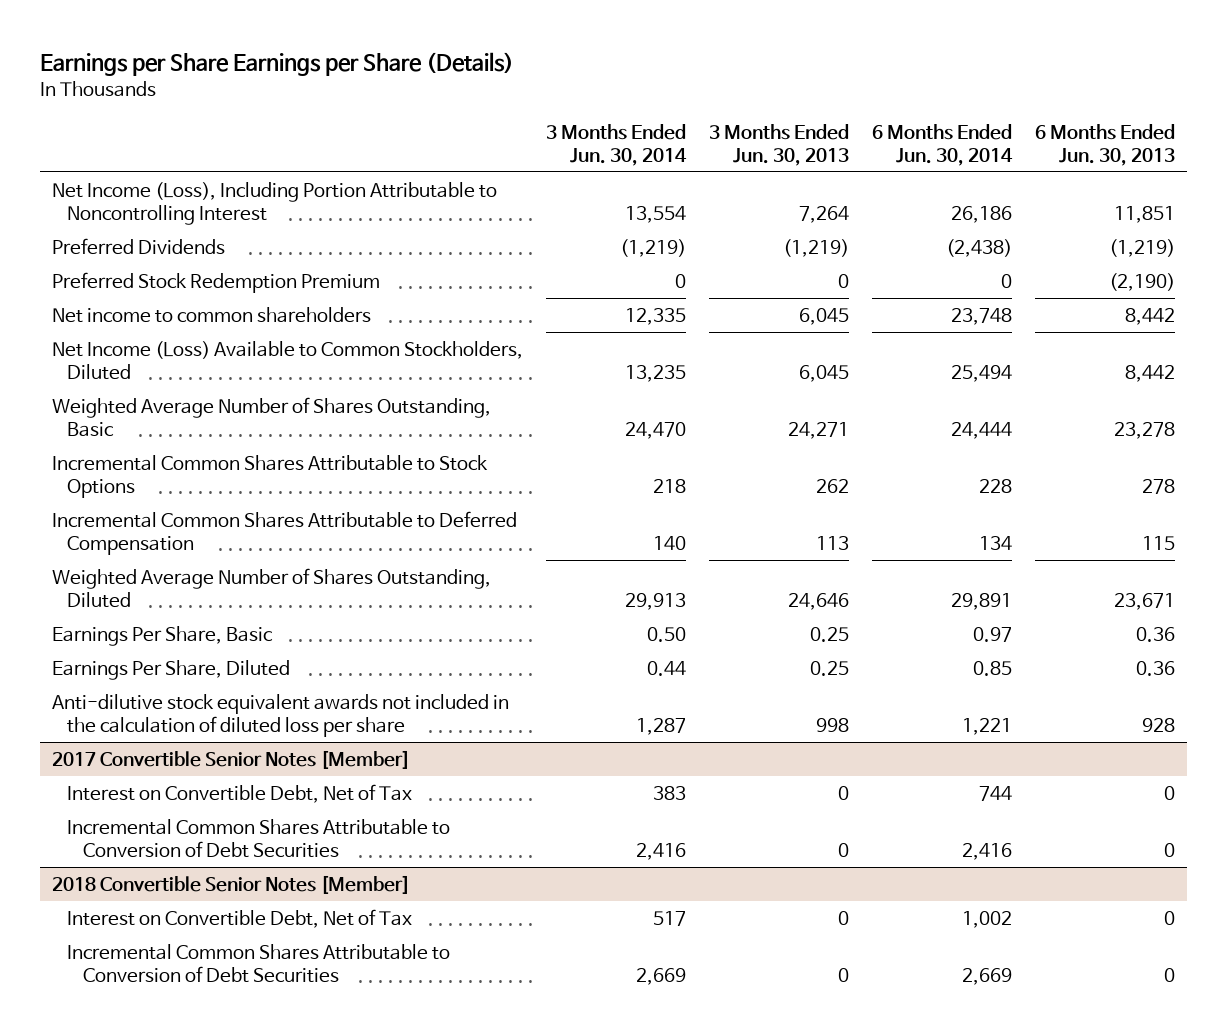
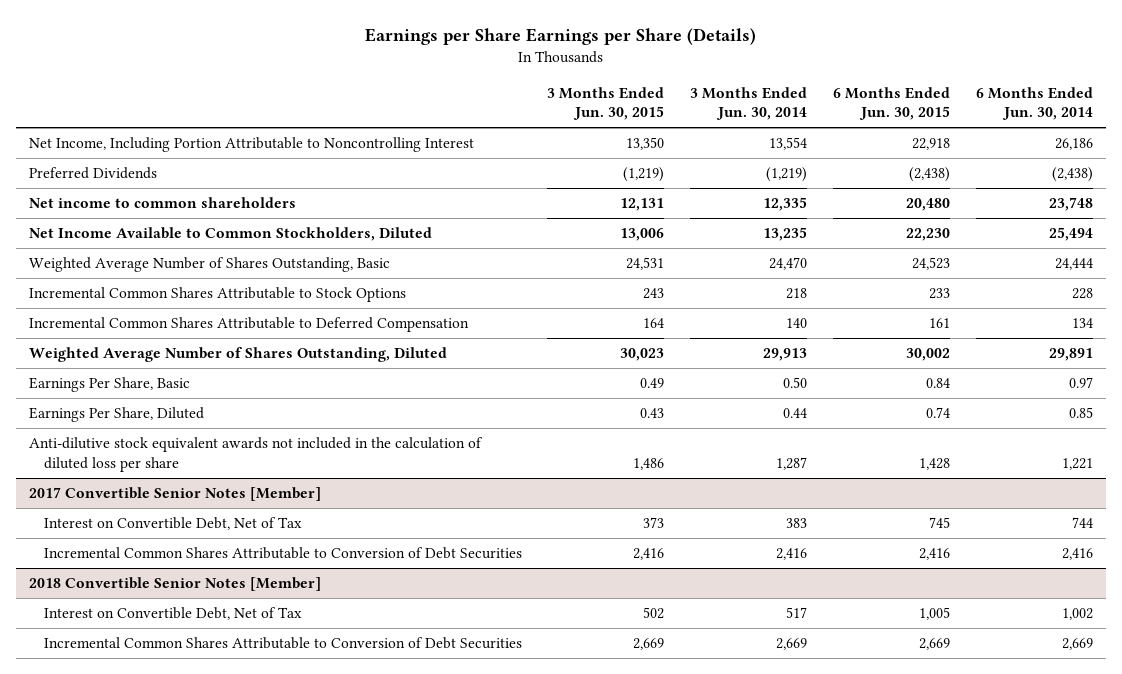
[708,123,849,167] 3 Months Ended Jun. 30, 2013 -> none
[1035,123,1176,167] 6 Months Ended Jun. 30, 2013 -> none
none -> [547,86,665,121] 3 Months Ended Jun. 30, 2015
none -> [833,86,951,121] 6 Months Ended Jun. 30, 2015
[51,181,497,226] Net Income (Loss), Including Portion Attributable to Noncontrolling Interest -> [29,137,475,153] Net Income, Including Portion Attributable to Noncontrolling Interest
[51,271,380,293] Preferred Stock Redemption Premium -> none
[51,340,523,381] Net Income (Loss) Available to Common Stockholders, Diluted -> [29,227,433,242] Net Income Available to Common Stockholders, Diluted

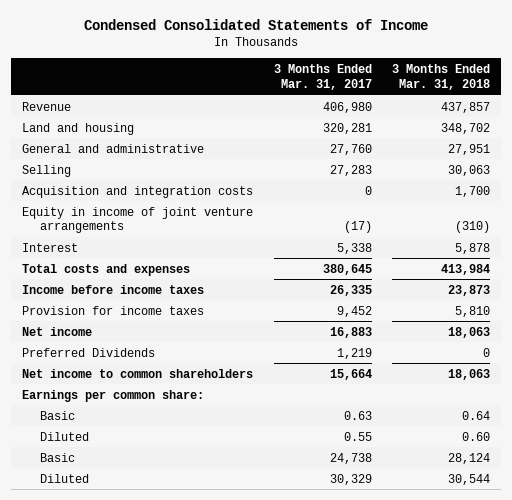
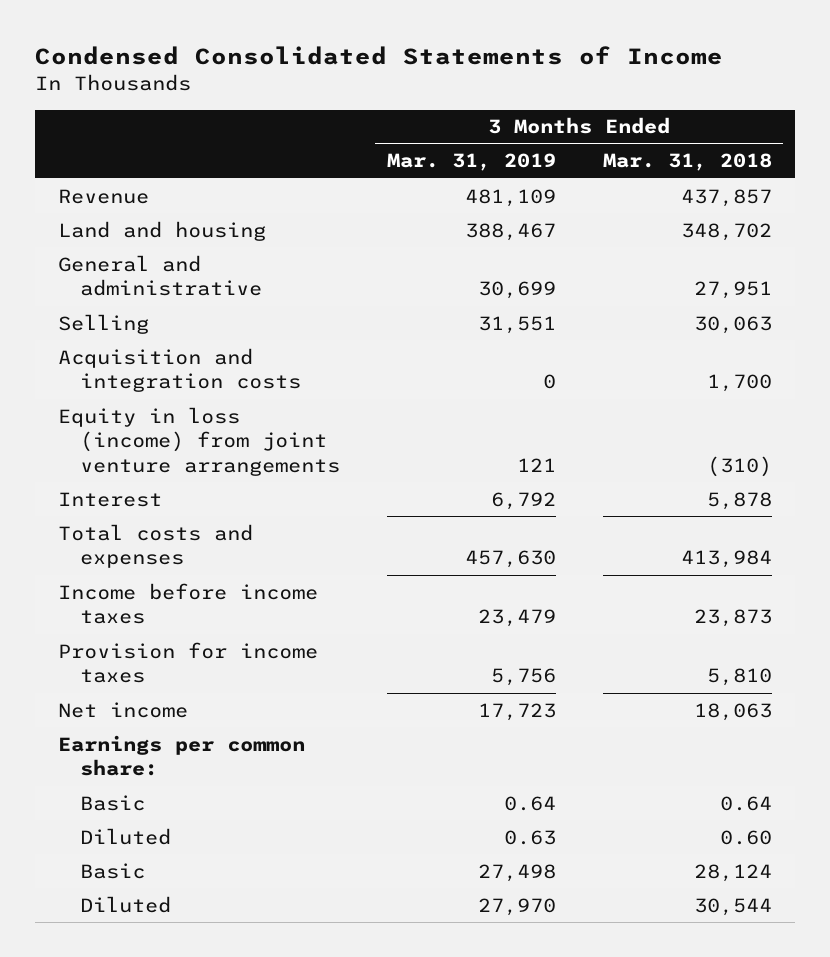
[273,64,372,90] 3 Months Ended Mar. 31, 2017 -> none
none -> [386,153,556,172] Mar. 31, 2019
[21,206,253,234] Equity in income of joint venture arrangements -> [57,406,341,476] Equity in loss (income) from joint venture arrangements
[21,347,155,357] Preferred Dividends -> none
[21,368,253,378] Net income to common shareholders -> none

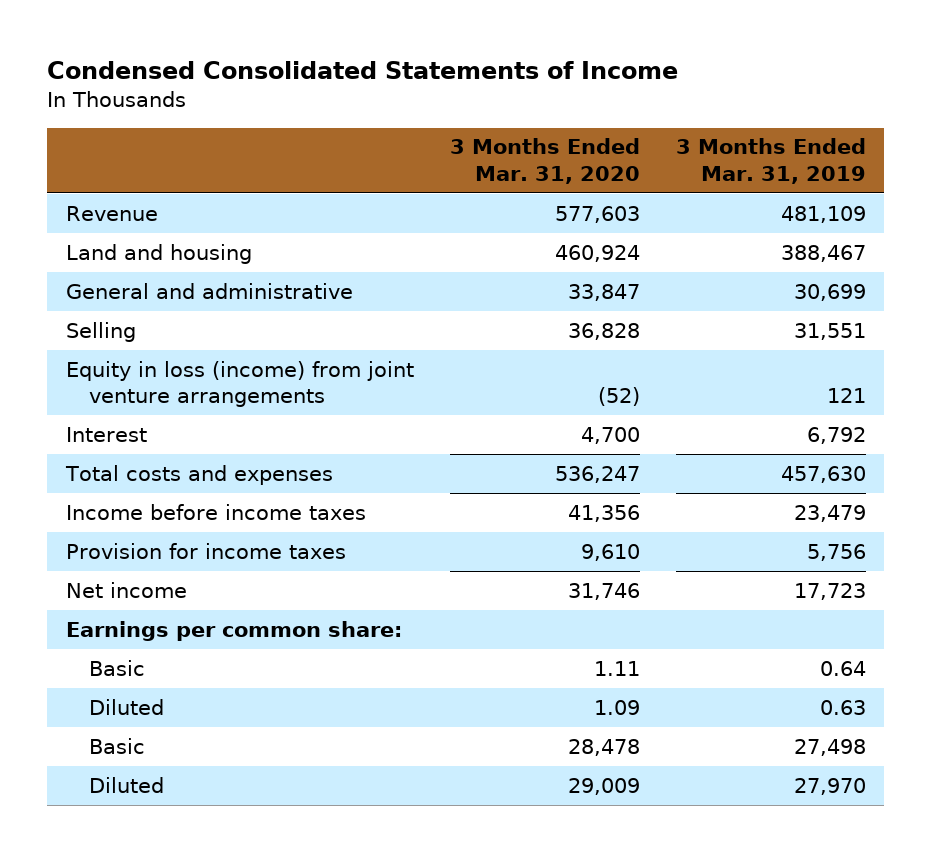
[602,153,772,172] Mar. 31, 2018 -> none
none -> [449,138,640,184] 3 Months Ended Mar. 31, 2020
[57,347,302,393] Acquisition and integration costs -> none

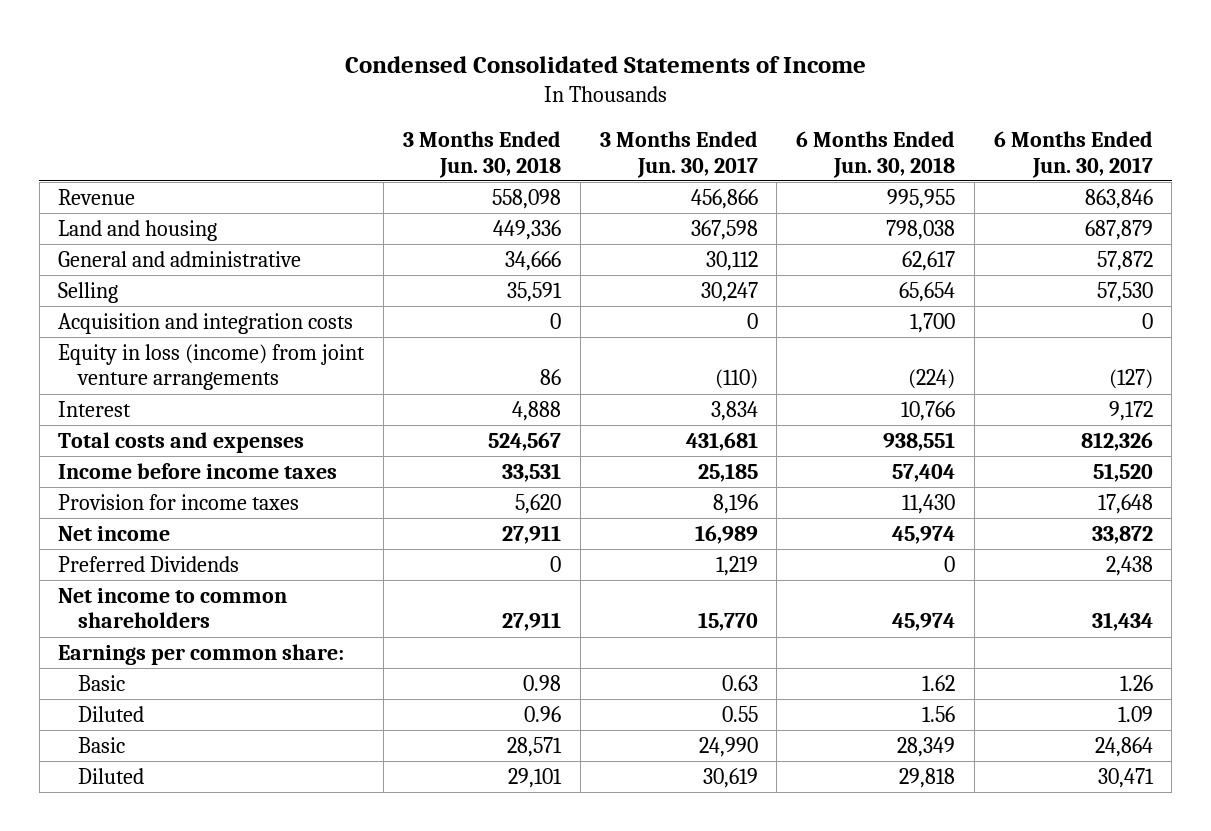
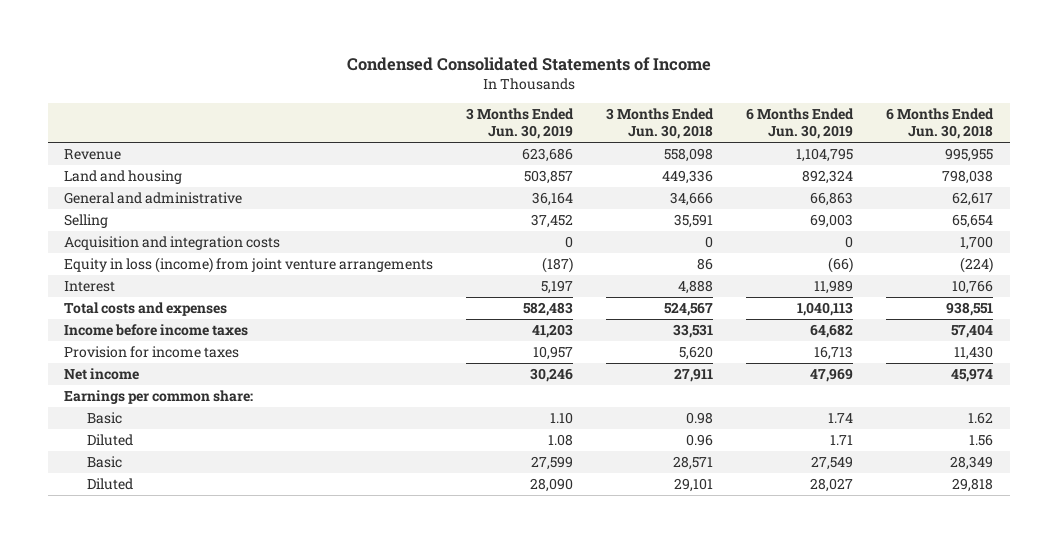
[599,131,758,178] 3 Months Ended Jun. 30, 2017 -> none
[993,131,1153,178] 6 Months Ended Jun. 30, 2017 -> none
none -> [466,107,575,140] 3 Months Ended Jun. 30, 2019
none -> [746,107,855,140] 6 Months Ended Jun. 30, 2019
[58,555,240,572] Preferred Dividends -> none
[58,587,288,629] Net income to common shareholders -> none

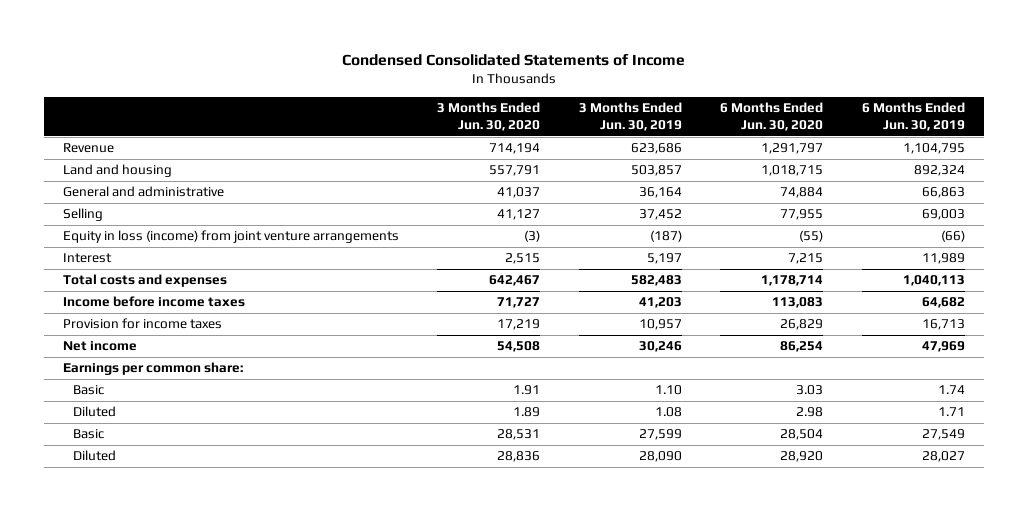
[606,107,715,140] 3 Months Ended Jun. 30, 2018 -> none
[886,107,995,140] 6 Months Ended Jun. 30, 2018 -> none
none -> [437,102,541,131] 3 Months Ended Jun. 30, 2020
none -> [720,102,824,131] 6 Months Ended Jun. 30, 2020
[64,235,281,250] Acquisition and integration costs -> none

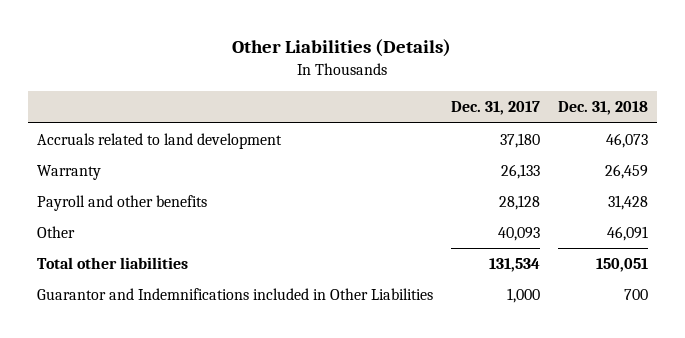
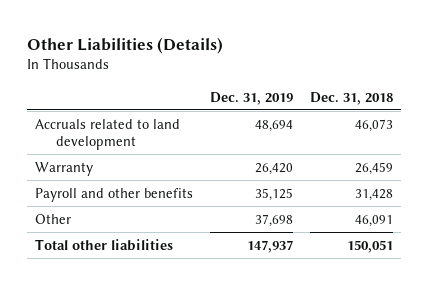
[450,101,540,116] Dec. 31, 2017 -> none
none -> [210,91,294,105] Dec. 31, 2019
[37,288,434,301] Guarantor and Indemnifications included in Other Liabilities -> none

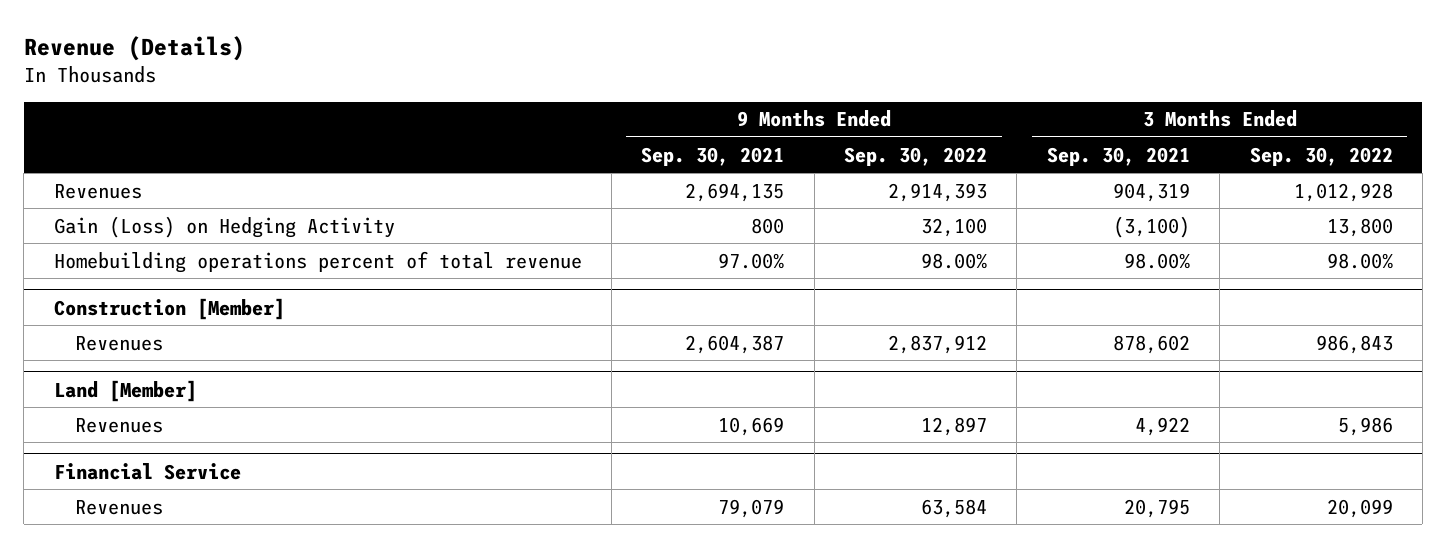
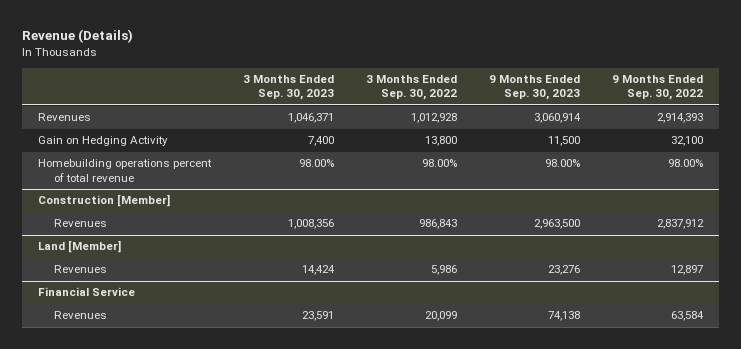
[641,146,785,166] Sep. 30, 2021 -> none
[1046,146,1190,166] Sep. 30, 2021 -> none
none -> [243,75,335,101] 3 Months Ended Sep. 30, 2023
none -> [488,75,580,101] 9 Months Ended Sep. 30, 2023
[53,215,395,238] Gain (Loss) on Hedging Activity -> [38,136,169,147] Gain on Hedging Activity

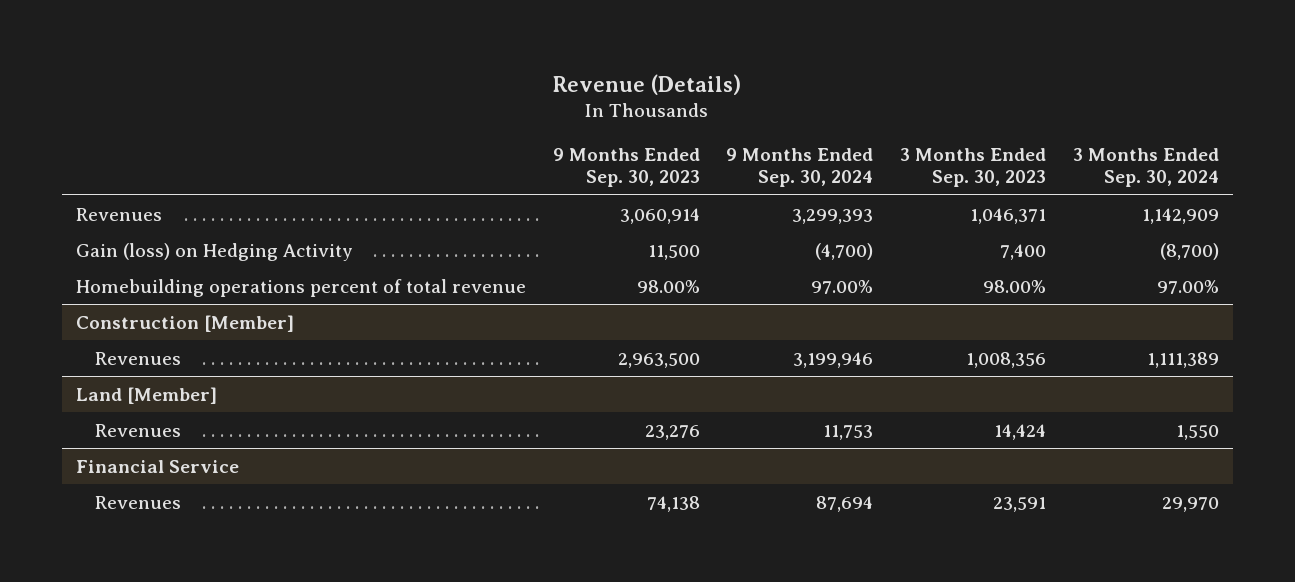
[365,75,457,101] 3 Months Ended Sep. 30, 2022 -> none
[611,75,703,101] 9 Months Ended Sep. 30, 2022 -> none
none -> [726,147,874,188] 9 Months Ended Sep. 30, 2024
none -> [1073,147,1220,188] 3 Months Ended Sep. 30, 2024
[38,136,169,147] Gain on Hedging Activity -> [75,242,353,261] Gain (loss) on Hedging Activity

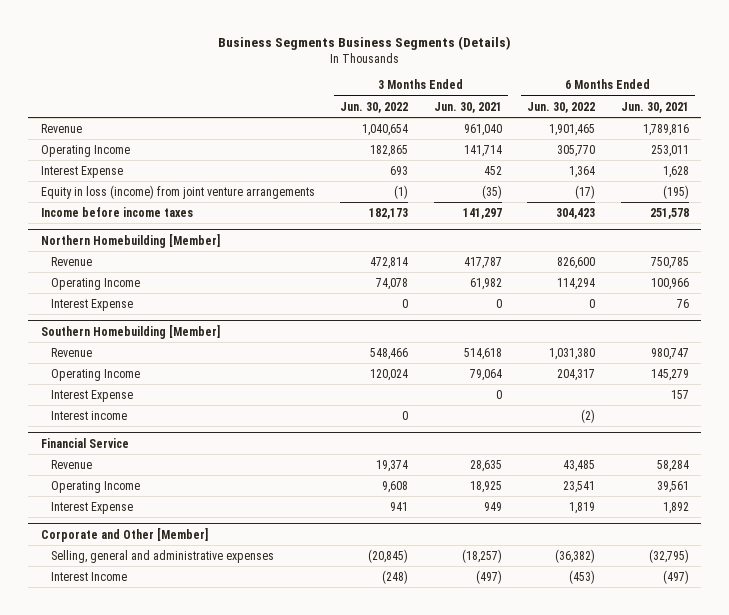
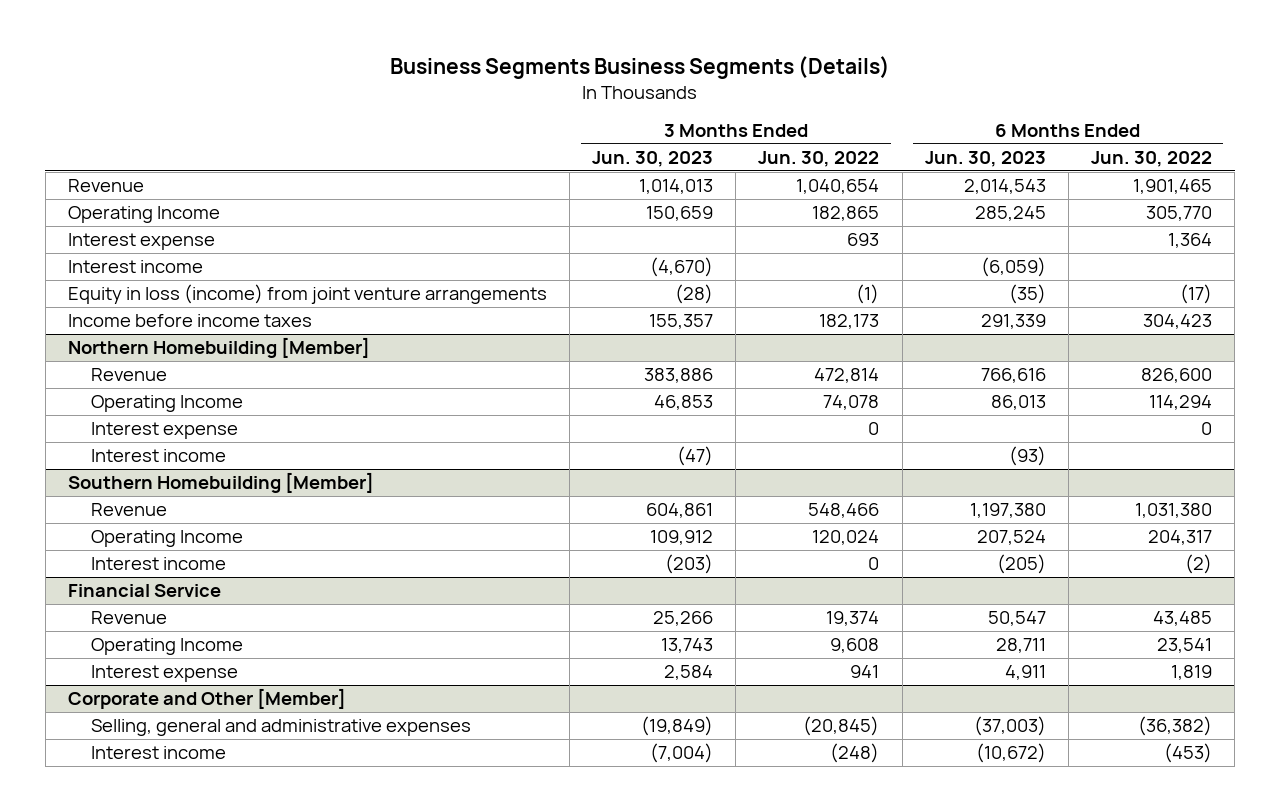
[433,101,502,113] Jun. 30, 2021 -> none
[620,101,689,113] Jun. 30, 2021 -> none
none -> [592,150,714,167] Jun. 30, 2023
none -> [924,150,1046,167] Jun. 30, 2023
[40,165,123,178] Interest Expense -> [67,233,215,251] Interest expense
none -> [67,260,203,274] Interest income
[51,298,134,311] Interest Expense -> [91,422,239,440] Interest expense
none -> [91,449,227,463] Interest income
[51,389,134,402] Interest Expense -> none
[51,501,134,514] Interest Expense -> [91,665,239,683] Interest expense
[51,571,128,581] Interest Income -> [91,746,227,760] Interest income

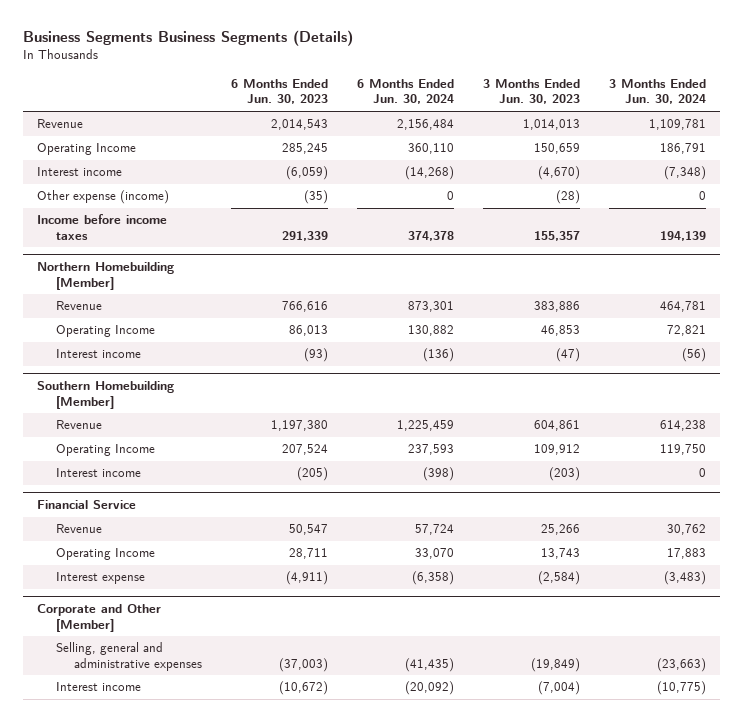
[758,150,880,167] Jun. 30, 2022 -> none
[1091,150,1213,167] Jun. 30, 2022 -> none
none -> [356,78,454,105] 6 Months Ended Jun. 30, 2024
none -> [608,78,706,105] 3 Months Ended Jun. 30, 2024
[67,233,215,251] Interest expense -> none
[67,284,547,305] Equity in loss (income) from joint venture arrangements -> [37,190,170,205] Other expense (income)
[91,422,239,440] Interest expense -> none
[664,665,714,681] 2,584 -> [537,571,580,586] (2,584)
[1004,665,1046,681] 4,911 -> [286,571,329,586] (4,911)

